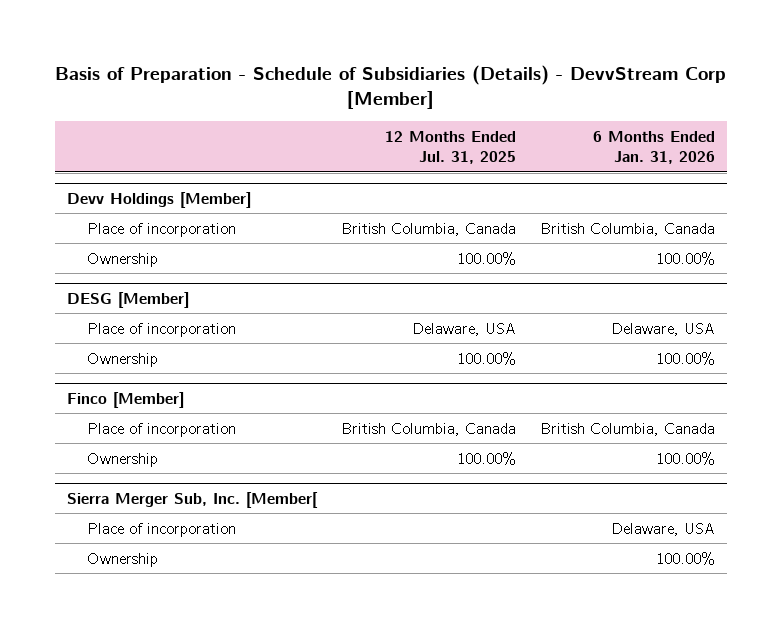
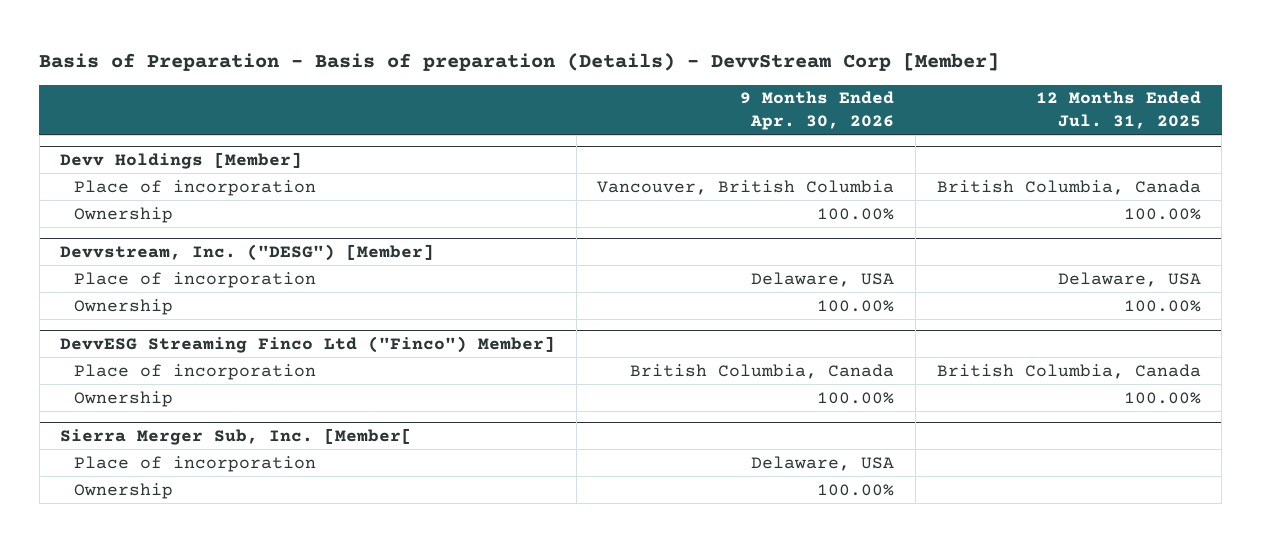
[55,65,727,110] Basis of Preparation - Schedule of Subsidiaries (Details) - DevvStream Corp [Member] -> [39,52,1000,71] Basis of Preparation - Basis of preparation (Details) - DevvStream Corp [Member]
[593,131,716,165] 6 Months Ended Jan. 31, 2026 -> none
none -> [740,91,895,130] 9 Months Ended Apr. 30, 2026
[67,291,190,308] DESG [Member] -> [60,243,435,261] Devvstream, Inc. ("DESG") [Member]
[67,391,185,408] Finco [Member] -> [60,335,556,353] DevvESG Streaming Finco Ltd ("Finco") Member]

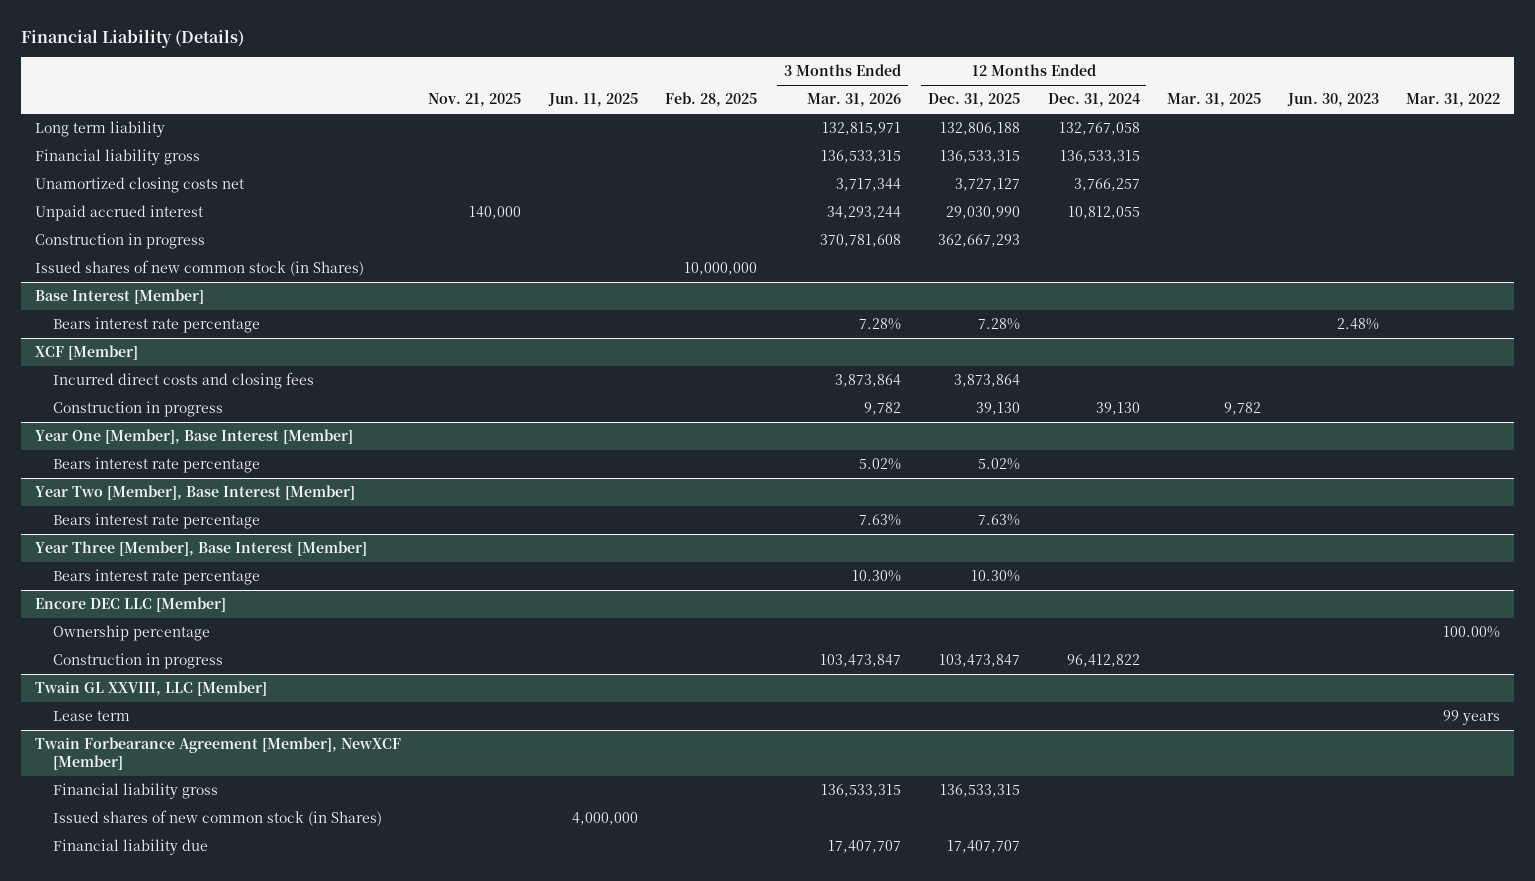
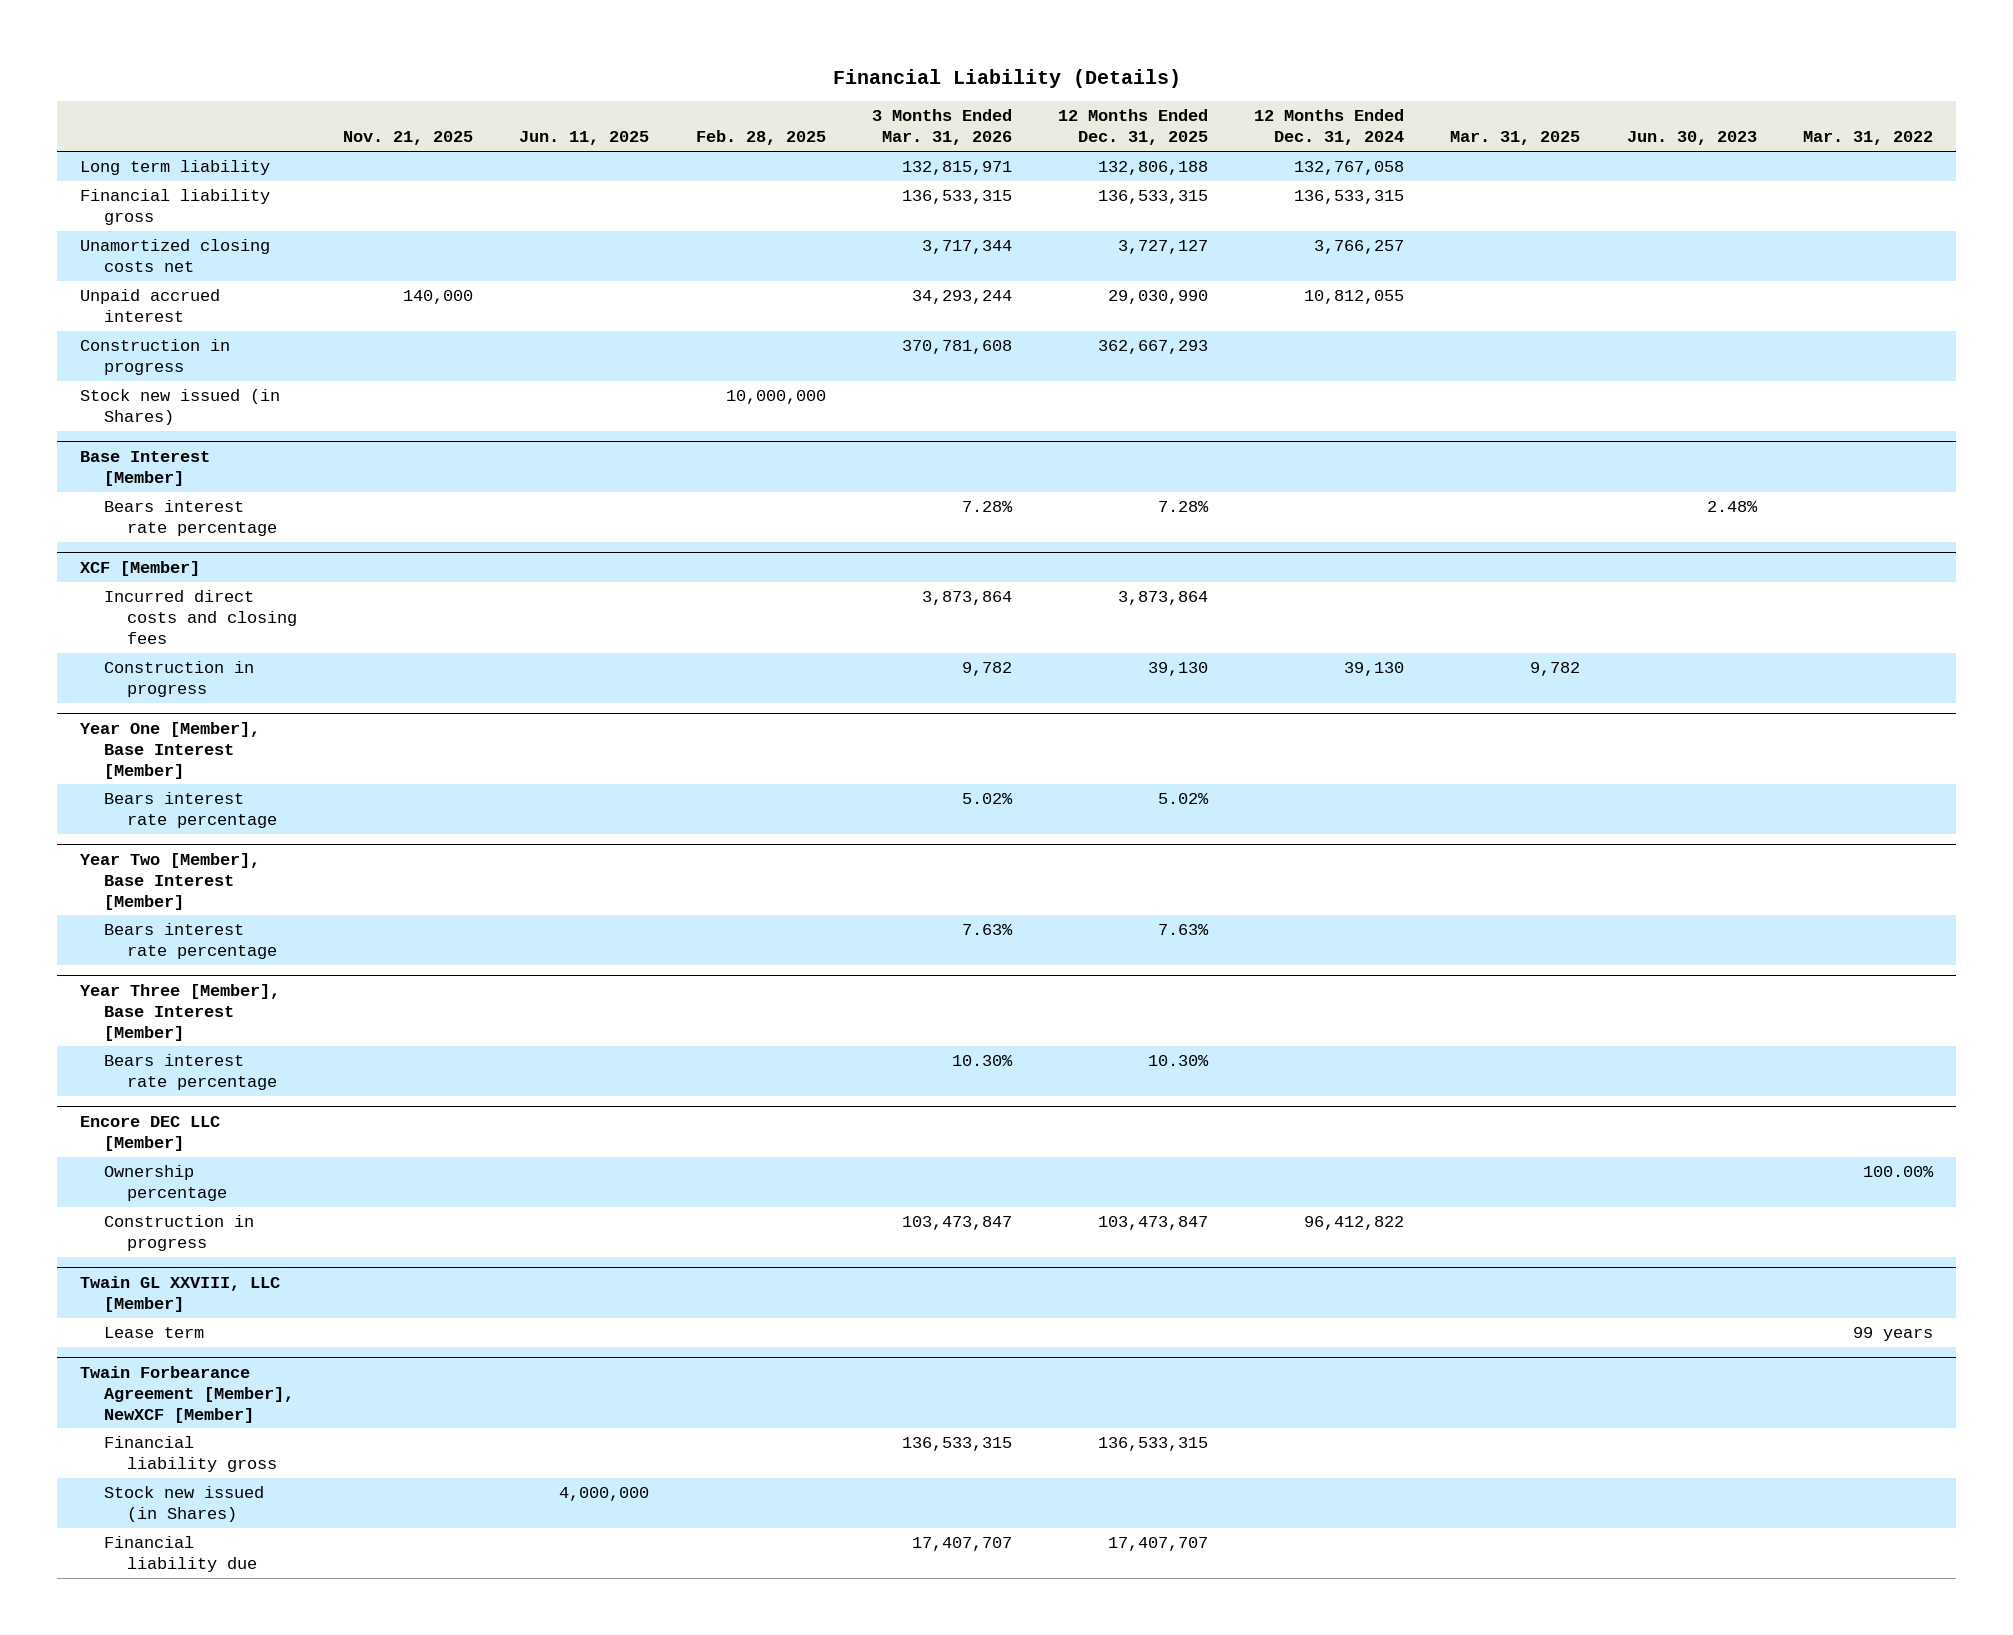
[34,260,364,277] Issued shares of new common stock (in Shares) -> [80,389,281,426] Stock new issued (in Shares)
[52,810,382,827] Issued shares of new common stock (in Shares) -> [103,1486,264,1523] Stock new issued (in Shares)

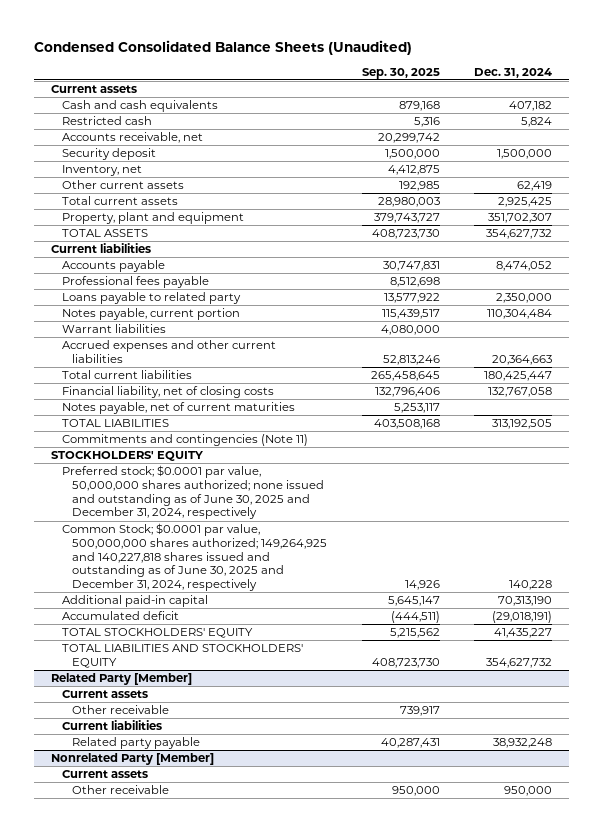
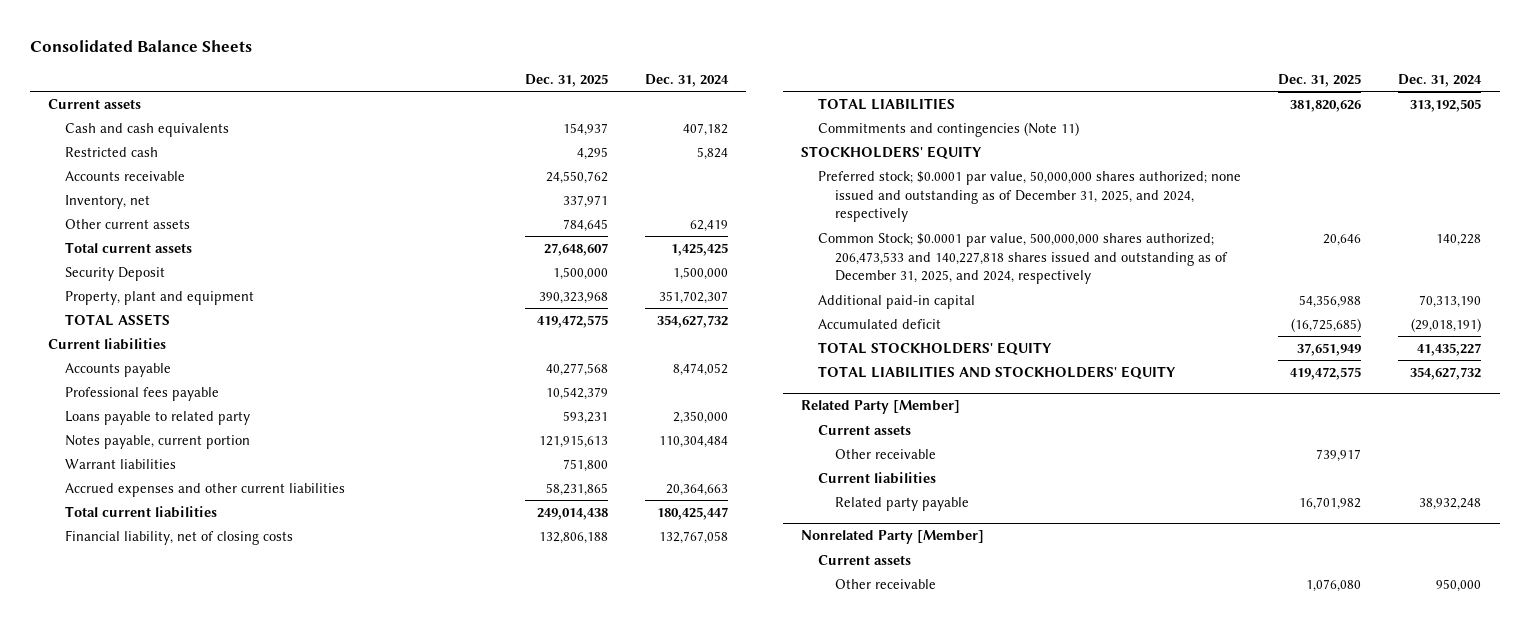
[33,39,412,55] Condensed Consolidated Balance Sheets (Unaudited) -> [29,40,252,53] Consolidated Balance Sheets
[361,67,440,79] Sep. 30, 2025 -> none
none -> [524,74,608,88] Dec. 31, 2025
[61,148,156,161] Security deposit -> none
[61,132,203,144] Accounts receivable, net -> [64,170,185,181] Accounts receivable
[498,197,553,208] 2,925,425 -> [670,242,728,256] 1,425,425
none -> [64,266,165,281] Security Deposit
[61,402,295,415] Notes payable, net of current maturities -> none
[61,465,325,520] Preferred stock; $0.0001 par value, 50,000,000 shares authorized; none issued and outstanding as of June 30, 2025 and December 31, 2024, respectively -> [818,170,1242,223] Preferred stock; $0.0001 par value, 50,000,000 shares authorized; none issued and outstanding as of December 31, 2025, and 2024, respectively
[61,523,328,592] Common Stock; $0.0001 par value, 500,000,000 shares authorized; 149,264,925 and 140,227,818 shares issued and outstanding as of June 30, 2025 and December 31, 2024, respectively -> [818,232,1229,285] Common Stock; $0.0001 par value, 500,000,000 shares authorized; 206,473,533 and 140,227,818 shares issued and outstanding as of December 31, 2025, and 2024, respectively

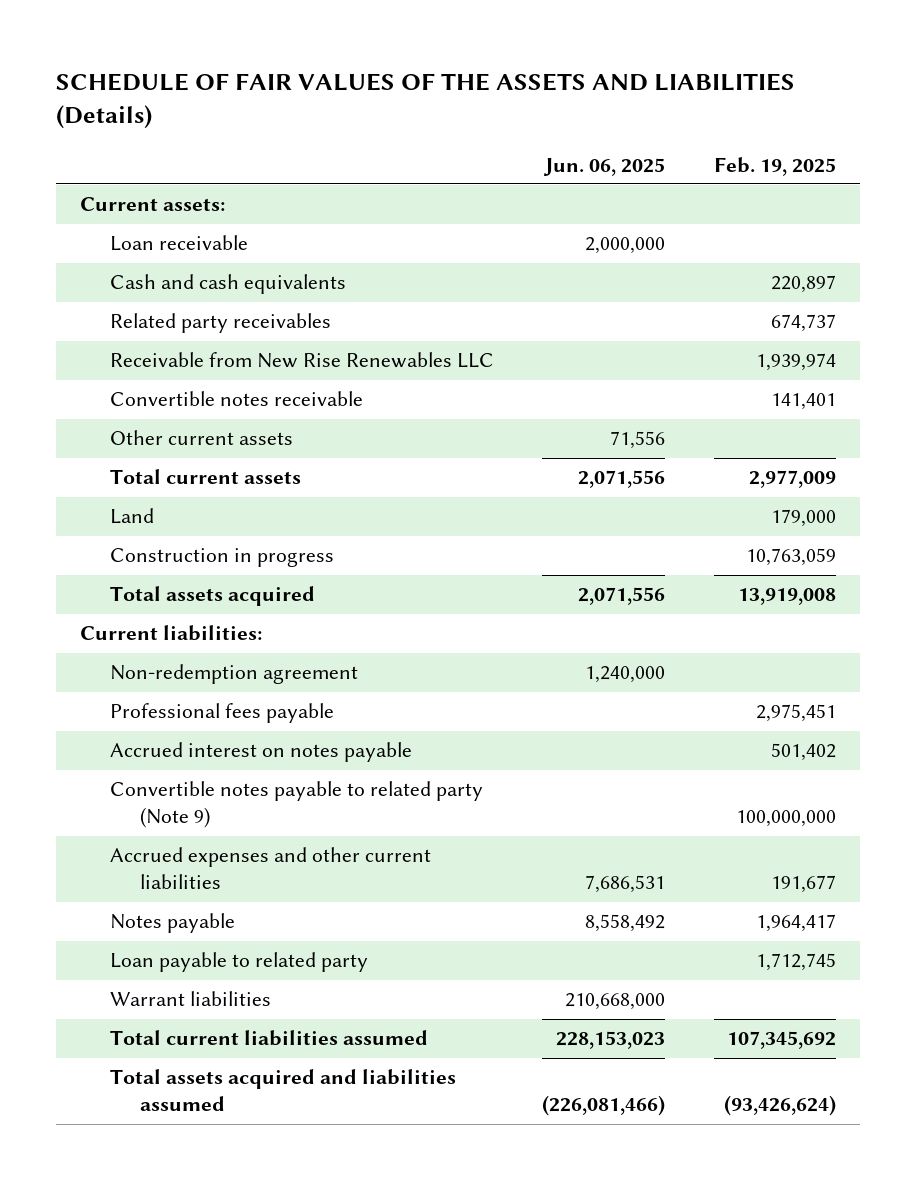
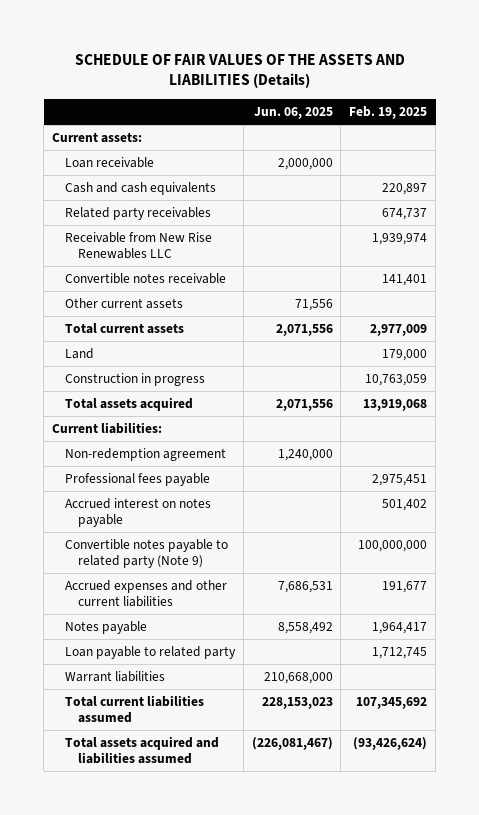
[737,588,836,606] 13,919,008 -> [363,399,428,412] 13,919,068
[542,1095,666,1117] (226,081,466) -> [251,737,333,751] (226,081,467)

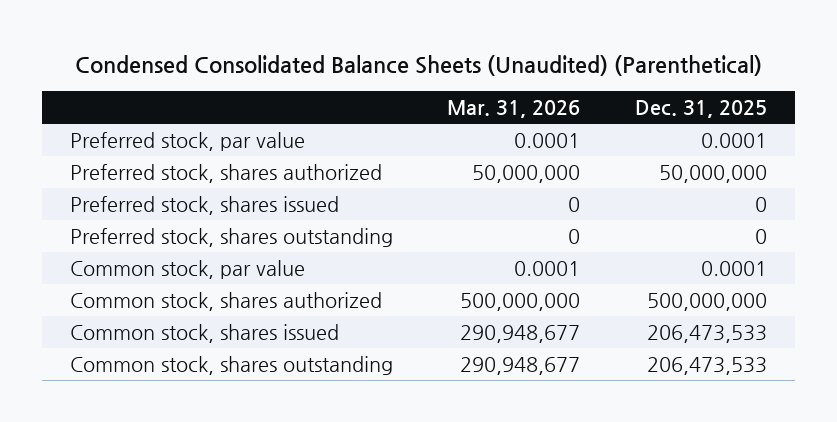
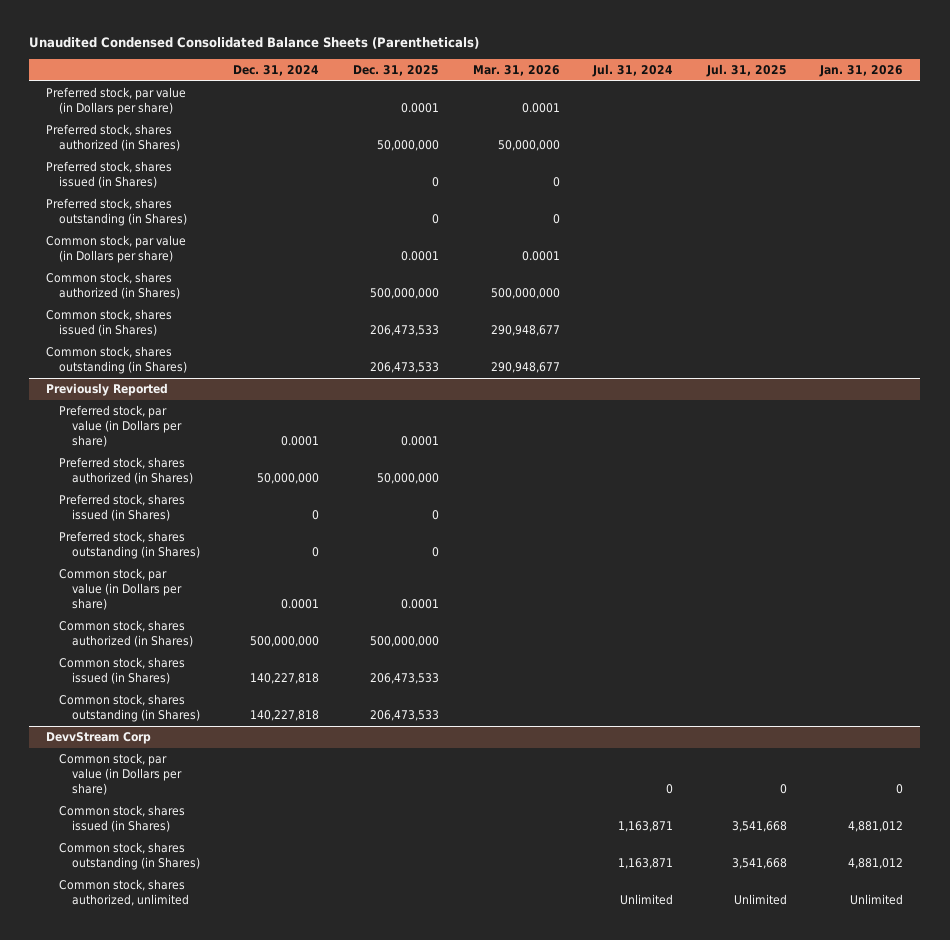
[75,54,763,76] Condensed Consolidated Balance Sheets (Unaudited) (Parenthetical) -> [29,37,480,50] Unaudited Condensed Consolidated Balance Sheets (Parentheticals)
none -> [233,65,320,77] Dec. 31, 2024
none -> [592,64,674,78] Jul. 31, 2024
none -> [705,64,787,78] Jul. 31, 2025
none -> [819,65,904,78] Jan. 31, 2026
[69,131,305,151] Preferred stock, par value -> [46,87,187,116] Preferred stock, par value (in Dollars per share)
[69,163,382,183] Preferred stock, shares authorized -> [46,124,181,152] Preferred stock, shares authorized (in Shares)
[69,195,339,215] Preferred stock, shares issued -> [46,161,173,189] Preferred stock, shares issued (in Shares)
[69,227,393,247] Preferred stock, shares outstanding -> [46,198,188,227] Preferred stock, shares outstanding (in Shares)
[69,259,305,279] Common stock, par value -> [46,235,187,264] Common stock, par value (in Dollars per share)
[69,291,382,311] Common stock, shares authorized -> [46,272,181,300] Common stock, shares authorized (in Shares)
[69,323,339,343] Common stock, shares issued -> [46,309,173,337] Common stock, shares issued (in Shares)
[69,355,393,375] Common stock, shares outstanding -> [46,346,188,375] Common stock, shares outstanding (in Shares)
none -> [46,383,169,397] Previously Reported
none -> [59,405,182,448] Preferred stock, par value (in Dollars per share)
none -> [59,457,193,485] Preferred stock, shares authorized (in Shares)
none -> [59,494,186,522] Preferred stock, shares issued (in Shares)
none -> [59,531,200,560] Preferred stock, shares outstanding (in Shares)
none -> [59,568,182,611] Common stock, par value (in Dollars per share)
none -> [59,620,193,648] Common stock, shares authorized (in Shares)
none -> [59,657,186,685] Common stock, shares issued (in Shares)
none -> [59,694,200,723] Common stock, shares outstanding (in Shares)
none -> [46,732,152,745] DevvStream Corp
none -> [59,753,182,796] Common stock, par value (in Dollars per share)
none -> [59,805,186,833] Common stock, shares issued (in Shares)
none -> [59,842,200,871] Common stock, shares outstanding (in Shares)
none -> [59,879,189,907] Common stock, shares authorized, unlimited

